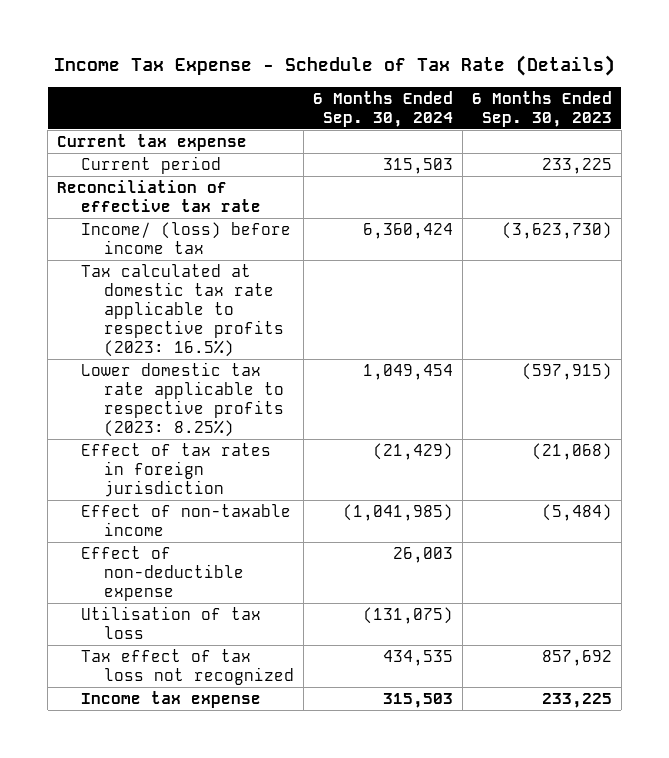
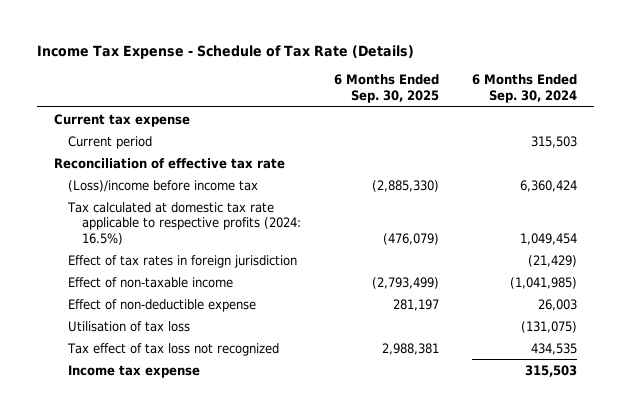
[472,90,613,127] 6 Months Ended Sep. 30, 2023 -> none
none -> [334,74,440,103] 6 Months Ended Sep. 30, 2025
[80,263,285,357] Tax calculated at domestic tax rate applicable to respective profits (2023: 16.5%) -> none
[80,221,291,254] Income/ (loss) before income tax -> [67,179,258,192] (Loss)/income before income tax
[80,361,285,437] Lower domestic tax rate applicable to respective profits (2023: 8.25%) -> [66,201,302,245] Tax calculated at domestic tax rate applicable to respective profits (2024: 16.5%)

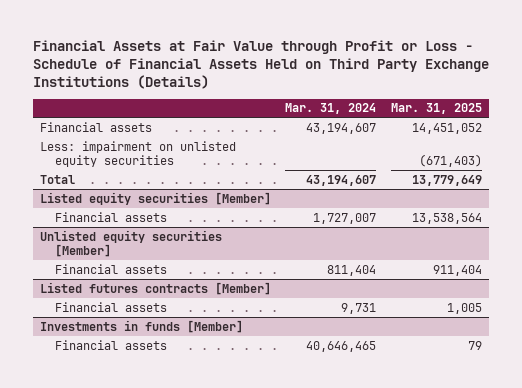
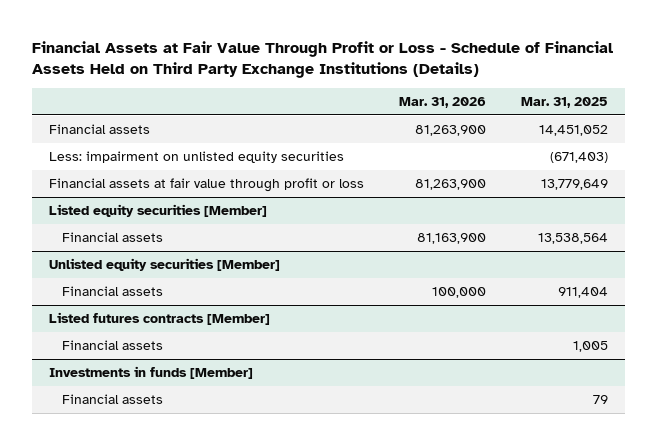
[32,39,489,89] Financial Assets at Fair Value through Profit or Loss - Schedule of Financial Assets Held on Third Party Exchange Institutions (Details) -> [31,40,613,79] Financial Assets at Fair Value Through Profit or Loss - Schedule of Financial Assets Held on Third Party Exchange Institutions (Details)
[285,103,377,115] Mar. 31, 2024 -> none
none -> [398,96,486,108] Mar. 31, 2026
[39,174,75,184] Total -> [49,178,365,193] Financial assets at fair value through profit or loss

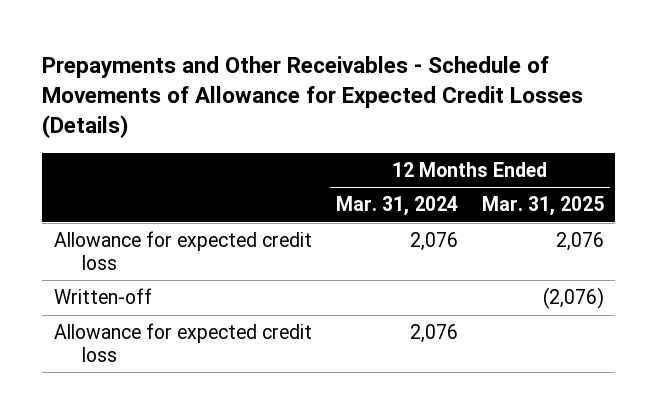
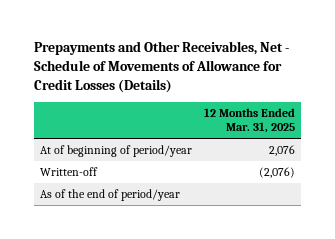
[42,55,584,139] Prepayments and Other Receivables - Schedule of Movements of Allowance for Expected Credit Losses (Details) -> [33,41,289,93] Prepayments and Other Receivables, Net - Schedule of Movements of Allowance for Credit Losses (Details)
[335,196,458,217] Mar. 31, 2024 -> none
[54,231,313,270] Allowance for expected credit loss -> [39,144,192,157] At of beginning of period/year
[54,323,313,362] Allowance for expected credit loss -> [39,188,180,201] As of the end of period/year

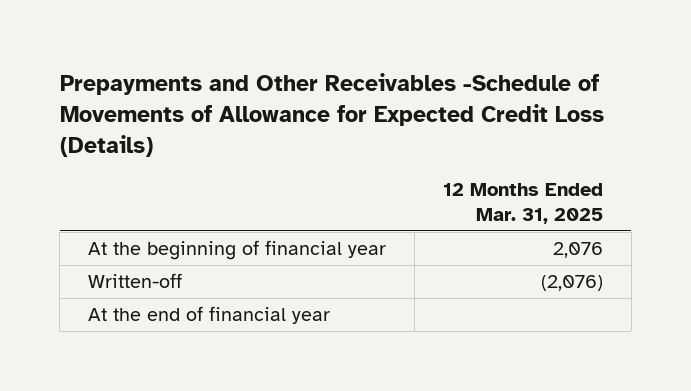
[33,41,289,93] Prepayments and Other Receivables, Net - Schedule of Movements of Allowance for Credit Losses (Details) -> [59,72,604,157] Prepayments and Other Receivables -Schedule of Movements of Allowance for Expected Credit Loss (Details)
[39,144,192,157] At of beginning of period/year -> [88,240,387,261] At the beginning of financial year
[39,188,180,201] As of the end of period/year -> [88,306,331,325] At the end of financial year

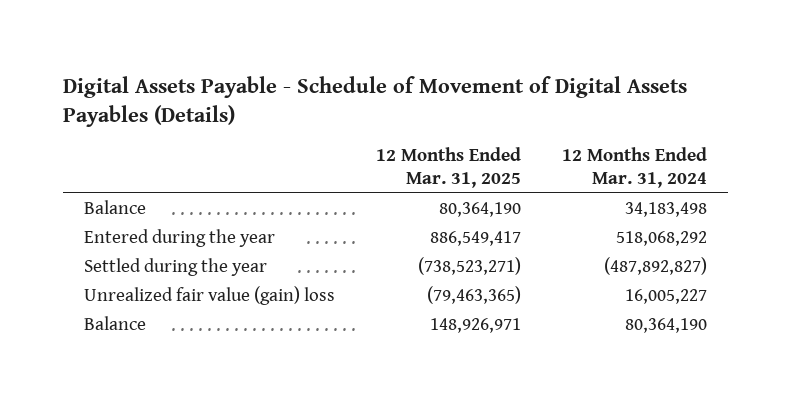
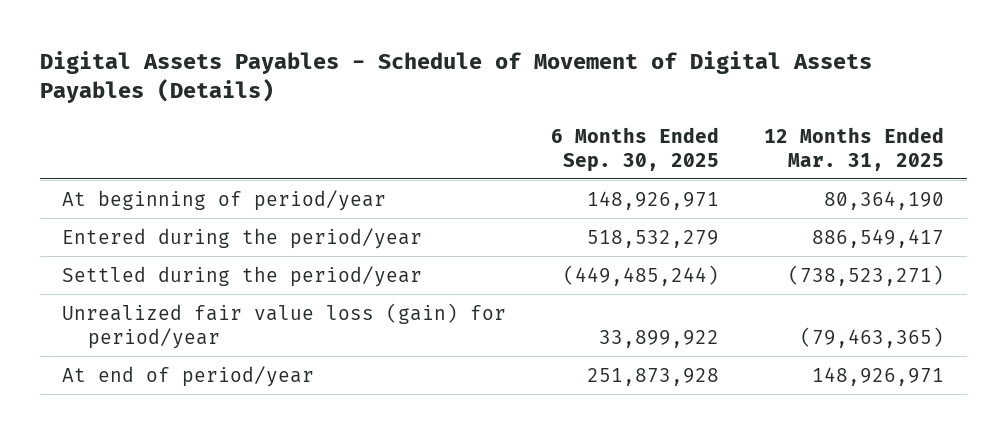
[63,75,688,128] Digital Assets Payable - Schedule of Movement of Digital Assets Payables (Details) -> [39,50,872,104] Digital Assets Payables - Schedule of Movement of Digital Assets Payables (Details)
[562,147,708,188] 12 Months Ended Mar. 31, 2024 -> none
none -> [551,126,720,172] 6 Months Ended Sep. 30, 2025
[84,200,147,215] Balance -> [62,189,387,211] At beginning of period/year
[84,229,276,248] Entered during the year -> [62,227,423,249] Entered during the period/year
[84,258,268,277] Settled during the year -> [62,265,423,287] Settled during the period/year
[84,286,336,306] Unrealized fair value (gain) loss -> [62,302,507,349] Unrealized fair value loss (gain) for period/year
[84,316,147,331] Balance -> [62,365,315,387] At end of period/year

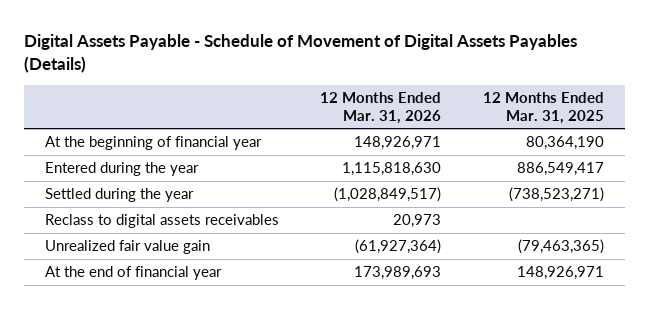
[39,50,872,104] Digital Assets Payables - Schedule of Movement of Digital Assets Payables (Details) -> [23,33,577,73] Digital Assets Payable - Schedule of Movement of Digital Assets Payables (Details)
[551,126,720,172] 6 Months Ended Sep. 30, 2025 -> none
none -> [320,92,442,124] 12 Months Ended Mar. 31, 2026
[62,189,387,211] At beginning of period/year -> [44,136,262,151] At the beginning of financial year
[62,227,423,249] Entered during the period/year -> [44,162,199,177] Entered during the year
[62,265,423,287] Settled during the period/year -> [44,188,194,203] Settled during the year
none -> [44,214,279,229] Reclass to digital assets receivables
[62,302,507,349] Unrealized fair value loss (gain) for period/year -> [44,240,210,255] Unrealized fair value gain
[62,365,315,387] At end of period/year -> [44,266,222,281] At the end of financial year

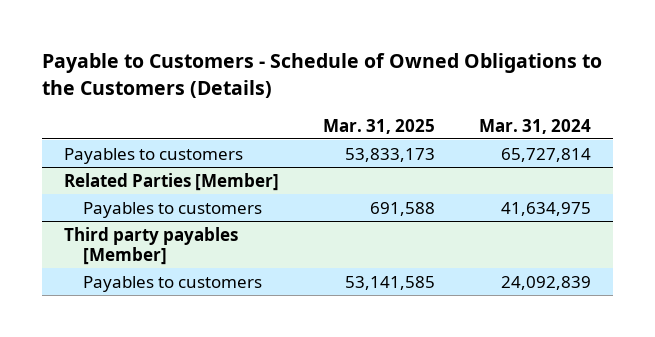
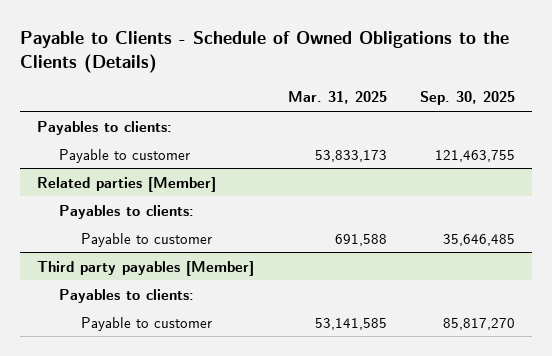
[41,53,602,99] Payable to Customers - Schedule of Owned Obligations to the Customers (Details) -> [20,30,510,73] Payable to Clients - Schedule of Owned Obligations to the Clients (Details)
[478,118,591,134] Mar. 31, 2024 -> none
none -> [420,91,516,106] Sep. 30, 2025
none -> [37,120,173,135] Payables to clients:
[63,147,243,164] Payables to customers -> [58,148,190,163] Payable to customer
[63,172,279,191] Related Parties [Member] -> [37,176,217,192] Related parties [Member]
none -> [58,204,194,219] Payables to clients:
[82,201,262,218] Payables to customers -> [80,232,212,247] Payable to customer
none -> [58,288,194,303] Payables to clients:
[82,275,262,292] Payables to customers -> [80,316,212,331] Payable to customer

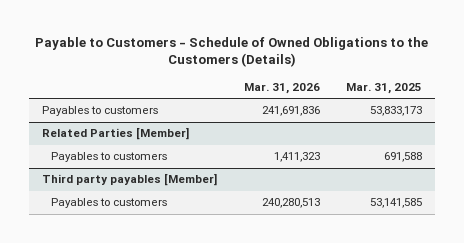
[20,30,510,73] Payable to Clients - Schedule of Owned Obligations to the Clients (Details) -> [35,36,429,68] Payable to Customers - Schedule of Owned Obligations to the Customers (Details)
[420,91,516,106] Sep. 30, 2025 -> none
none -> [243,82,320,94] Mar. 31, 2026
[37,120,173,135] Payables to clients: -> none
[58,204,194,219] Payables to clients: -> none
[58,148,190,163] Payable to customer -> [42,106,159,117] Payables to customers
[37,176,217,192] Related parties [Member] -> [42,127,190,141] Related Parties [Member]
[80,232,212,247] Payable to customer -> [51,152,168,163] Payables to customers
[58,288,194,303] Payables to clients: -> none
[80,316,212,331] Payable to customer -> [51,198,168,209] Payables to customers

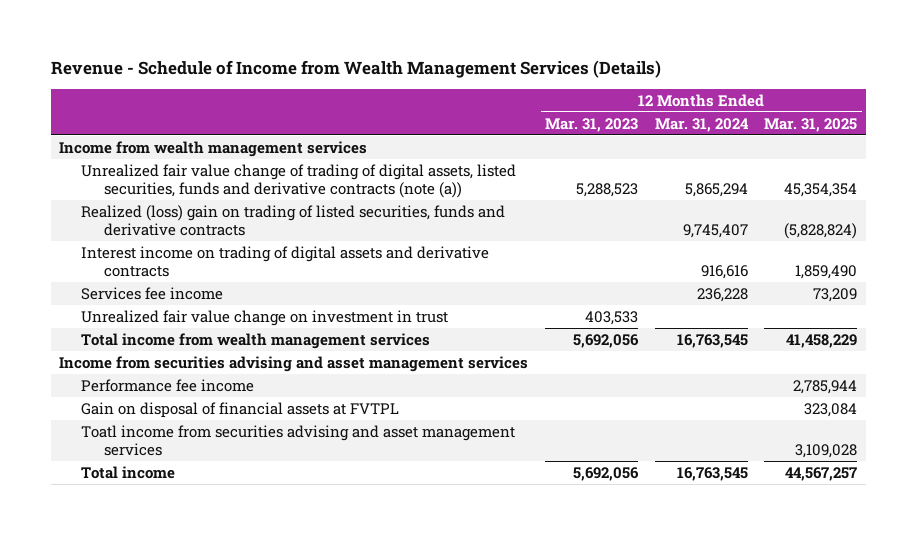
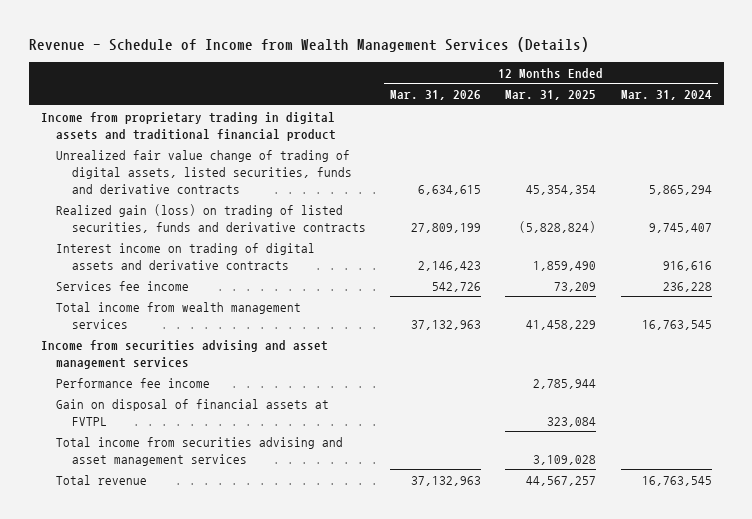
[544,117,638,132] Mar. 31, 2023 -> none
none -> [389,90,481,101] Mar. 31, 2026
[59,140,368,157] Income from wealth management services -> [40,111,337,141] Income from proprietary trading in digital assets and traditional financial product
[81,163,517,198] Unrealized fair value change of trading of digital assets, listed securities, funds and derivative contracts (note (a)) -> [56,149,352,194] Unrealized fair value change of trading of digital assets, listed securities, funds and derivative contracts
[81,204,506,236] Realized (loss) gain on trading of listed securities, funds and derivative contracts -> [56,203,366,233] Realized gain (loss) on trading of listed securities, funds and derivative contracts
[81,309,449,326] Unrealized fair value change on investment in trust -> none
[81,424,516,456] Toatl income from securities advising and asset management services -> [56,436,344,466] Total income from securities advising and asset management services
[81,465,176,479] Total income -> [56,474,148,485] Total revenue

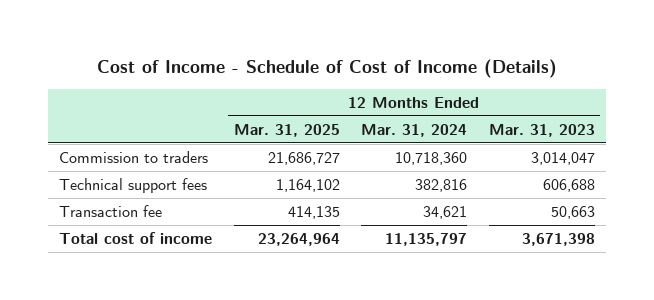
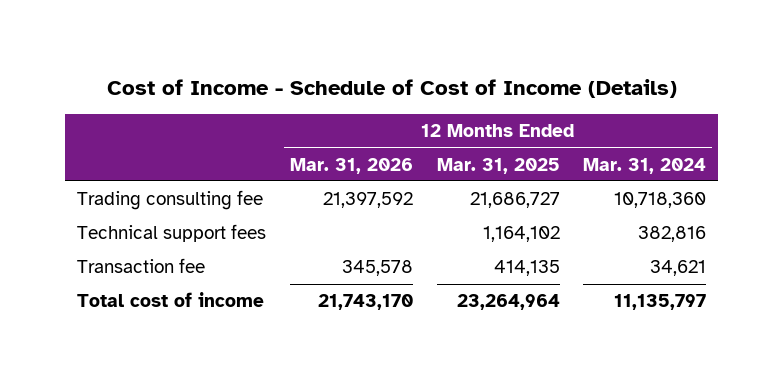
[489,123,596,137] Mar. 31, 2023 -> none
none -> [289,157,413,174] Mar. 31, 2026
[59,150,209,163] Commission to traders -> [77,190,264,211] Trading consulting fee

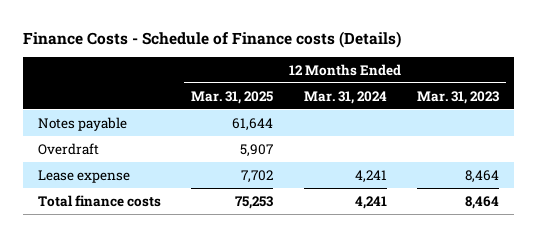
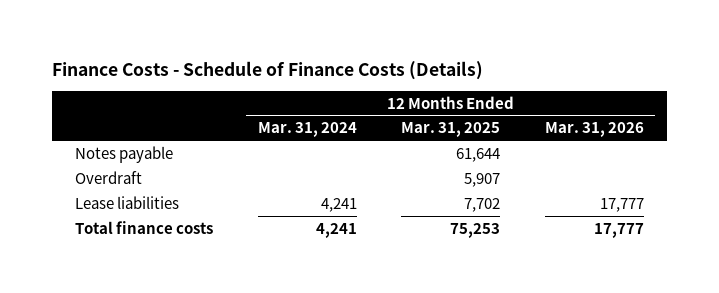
[22,30,401,48] Finance Costs - Schedule of Finance costs (Details) -> [52,60,484,80] Finance Costs - Schedule of Finance Costs (Details)
[416,90,499,104] Mar. 31, 2023 -> none
none -> [545,122,645,138] Mar. 31, 2026
[37,169,130,183] Lease expense -> [74,195,179,209] Lease liabilities

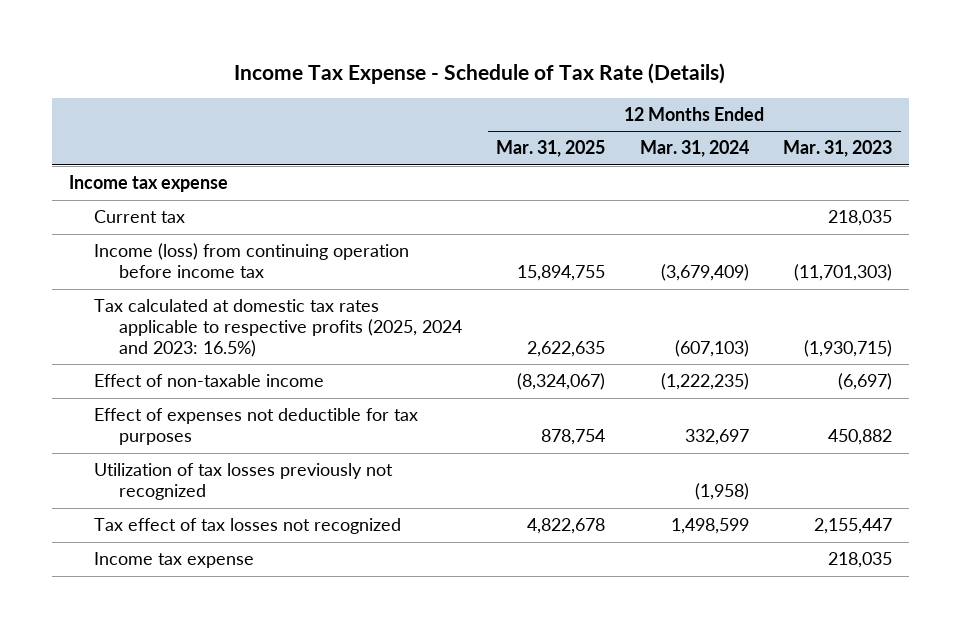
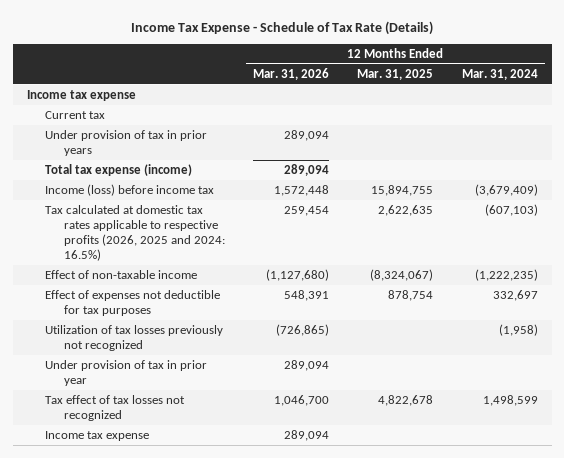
[782,140,892,158] Mar. 31, 2023 -> none
none -> [253,67,330,80] Mar. 31, 2026
none -> [45,129,208,156] Under provision of tax in prior years
none -> [45,163,193,176] Total tax expense (income)
[93,243,409,279] Income (loss) from continuing operation before income tax -> [45,183,215,196] Income (loss) before income tax
[93,299,462,358] Tax calculated at domestic tax rates applicable to respective profits (2025, 2024 and 2023: 16.5%) -> [45,204,226,261] Tax calculated at domestic tax rates applicable to respective profits (2026, 2025 and 2024: 16.5%)
none -> [45,359,208,386] Under provision of tax in prior year

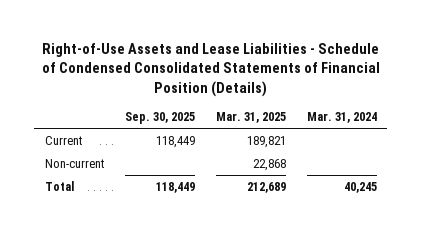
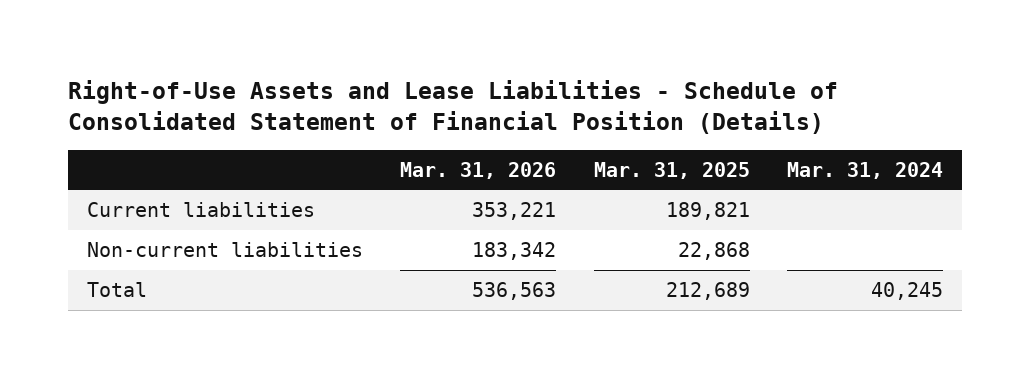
[41,42,380,97] Right-of-Use Assets and Lease Liabilities - Schedule of Condensed Consolidated Statements of Financial Position (Details) -> [68,80,839,134] Right-of-Use Assets and Lease Liabilities - Schedule of Consolidated Statement of Financial Position (Details)
[124,112,195,125] Sep. 30, 2025 -> none
none -> [400,161,557,179] Mar. 31, 2026
[44,135,82,145] Current -> [87,202,316,218] Current liabilities
[44,158,104,168] Non-current -> [87,242,364,258] Non-current liabilities

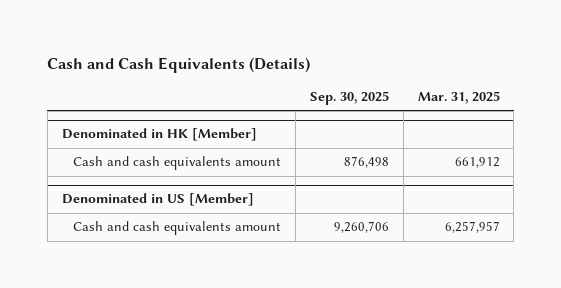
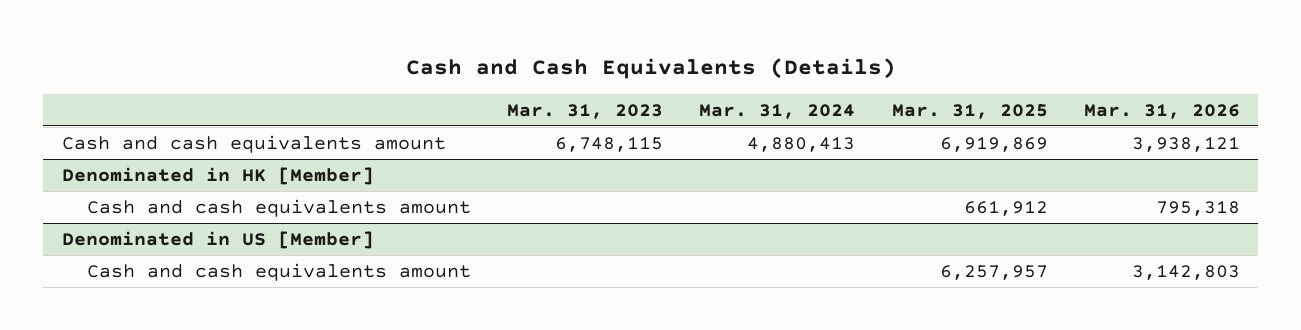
[309,91,389,106] Sep. 30, 2025 -> none
none -> [507,104,664,120] Mar. 31, 2023
none -> [699,104,856,120] Mar. 31, 2024
none -> [1083,104,1240,120] Mar. 31, 2026
none -> [61,134,446,153] Cash and cash equivalents amount

